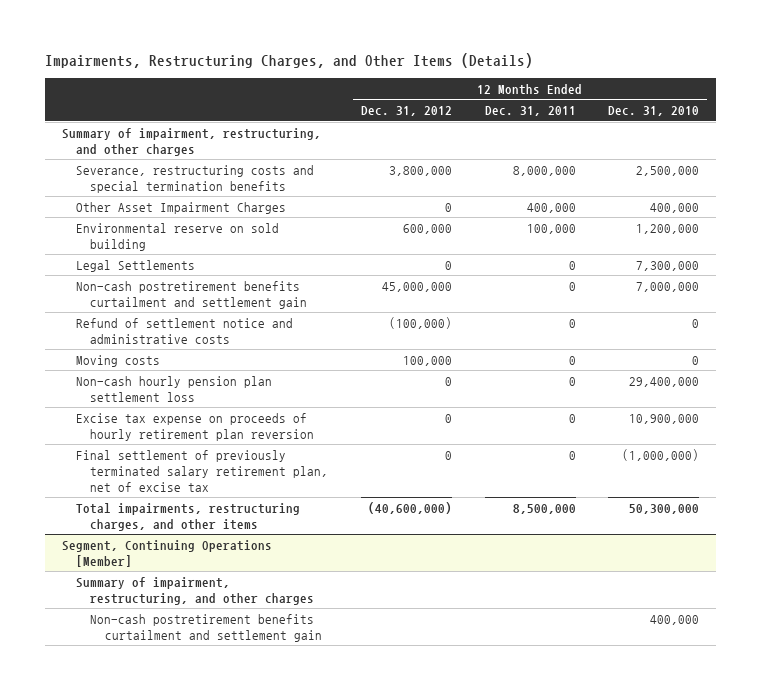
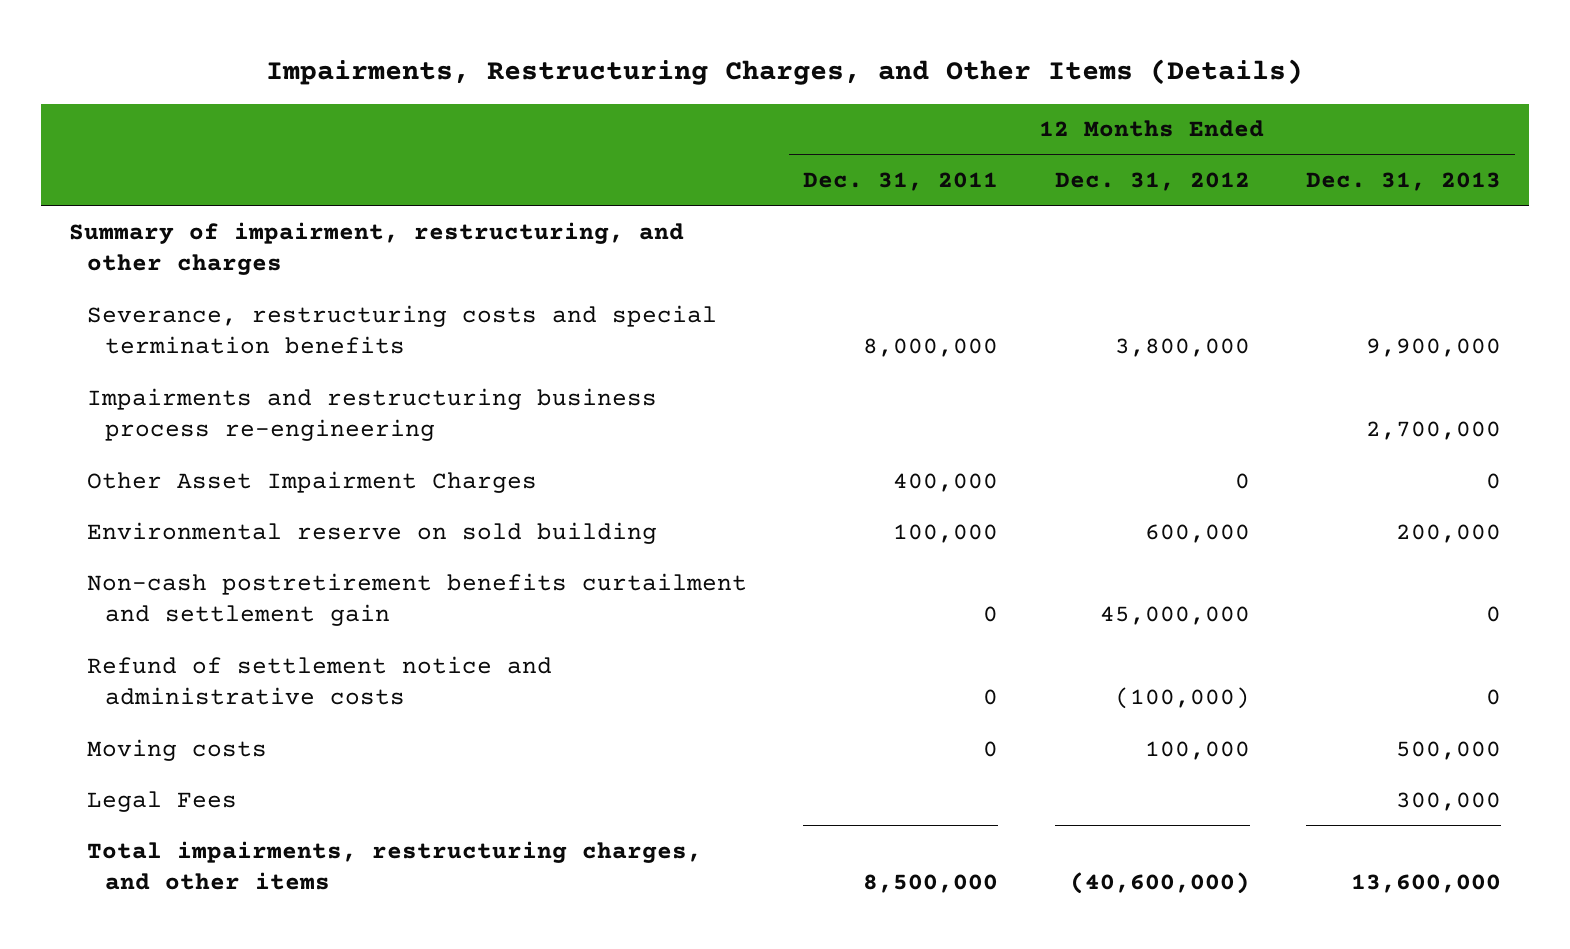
[608,106,700,117] Dec. 31, 2010 -> none
none -> [1305,172,1501,192] Dec. 31, 2013
none -> [86,387,657,442] Impairments and restructuring business process re-engineering
[76,259,196,272] Legal Settlements -> none
[76,375,273,402] Non-cash hourly pension plan settlement loss -> none
[76,412,315,441] Excise tax expense on proceeds of hourly retirement plan reversion -> none
[76,449,329,492] Final settlement of previously terminated salary retirement plan, net of excise tax -> none
none -> [86,790,237,812] Legal Fees
[61,539,272,567] Segment, Continuing Operations [Member] -> none
[76,576,315,605] Summary of impairment, restructuring, and other charges -> none
[90,613,322,642] Non-cash postretirement benefits curtailment and settlement gain -> none

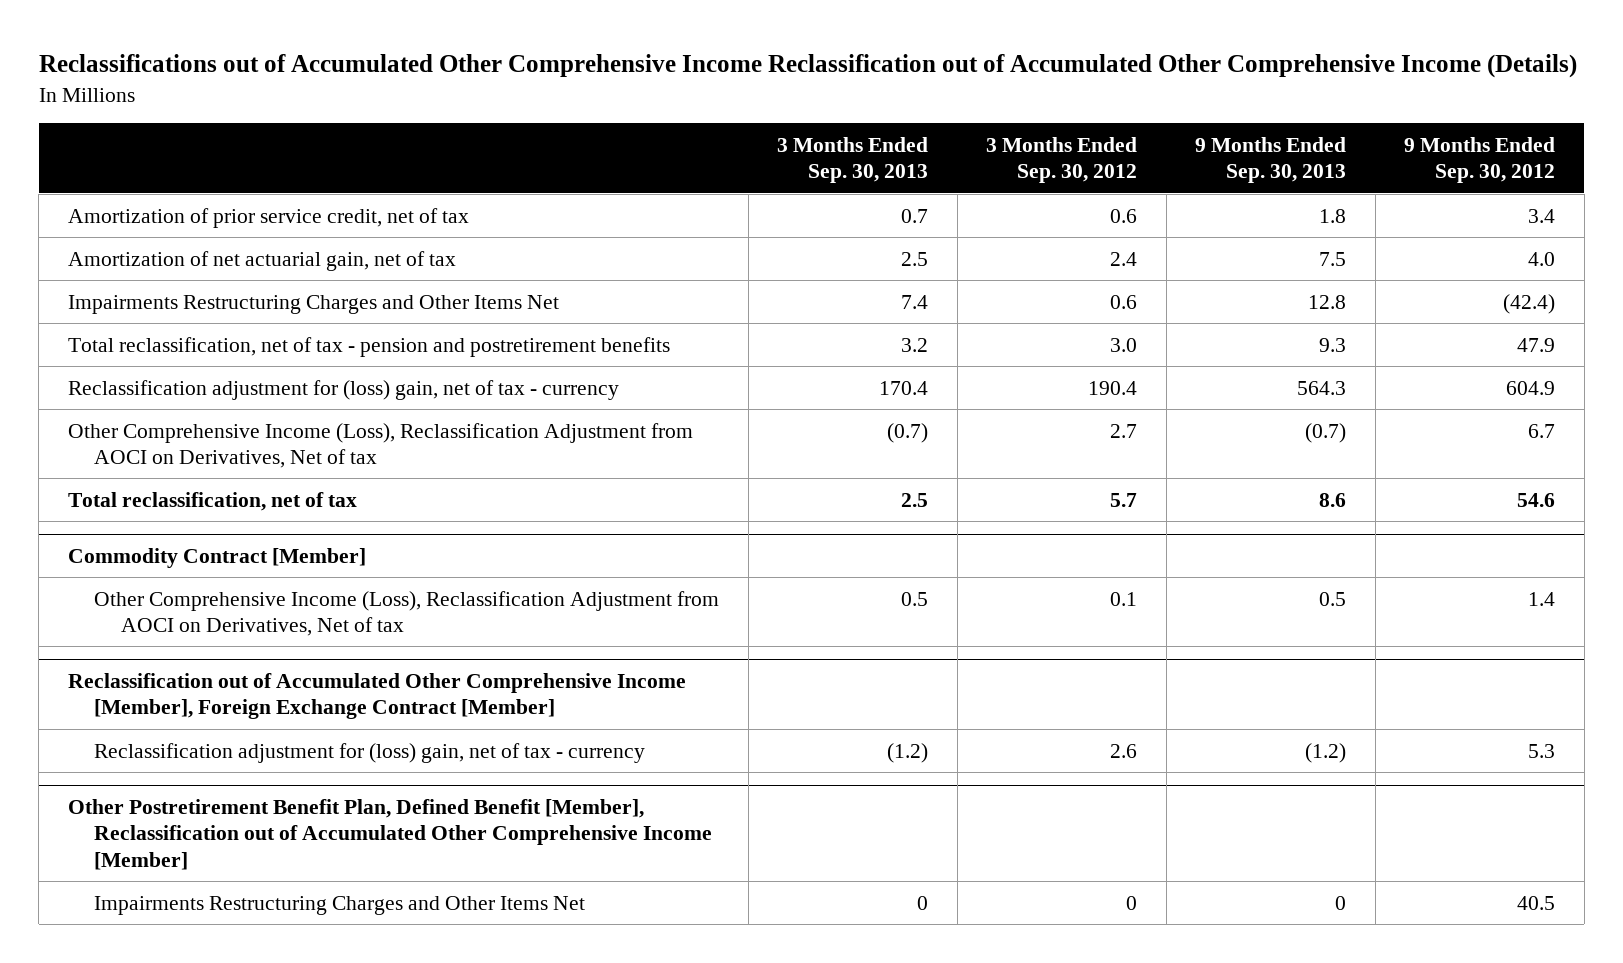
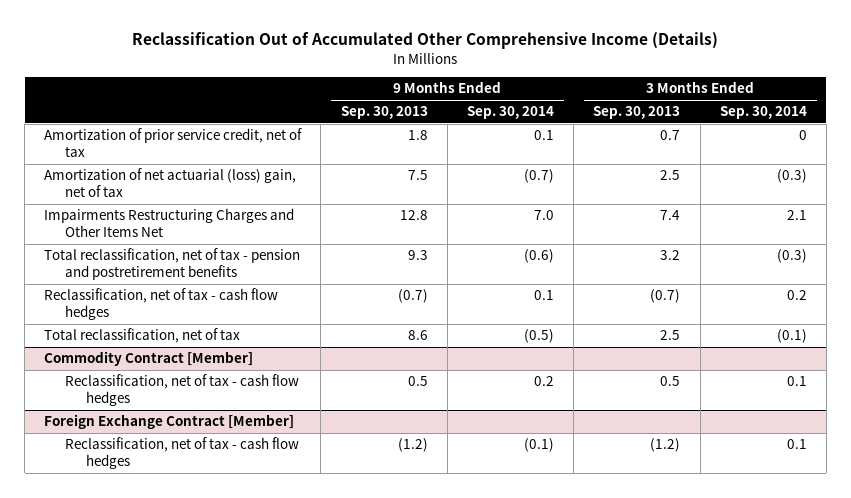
[38,54,1577,79] Reclassifications out of Accumulated Other Comprehensive Income Reclassification out of Accumulated Other Comprehensive Income (Details) -> [132,32,719,50] Reclassification Out of Accumulated Other Comprehensive Income (Details)
[986,136,1138,184] 3 Months Ended Sep. 30, 2012 -> none
[1404,136,1556,184] 9 Months Ended Sep. 30, 2012 -> none
none -> [466,106,554,120] Sep. 30, 2014
none -> [719,106,807,120] Sep. 30, 2014
[67,250,456,271] Amortization of net actuarial gain, net of tax -> [44,168,297,197] Amortization of net actuarial (loss) gain, net of tax
[67,379,619,400] Reclassification adjustment for (loss) gain, net of tax - currency -> none
[67,422,693,468] Other Comprehensive Income (Loss), Reclassification Adjustment from AOCI on Derivatives, Net of tax -> [44,288,279,320] Reclassification, net of tax - cash flow hedges
[67,672,686,720] Reclassification out of Accumulated Other Comprehensive Income [Member], Foreign Exchange Contract [Member] -> none
[67,798,713,870] Other Postretirement Benefit Plan, Defined Benefit [Member], Reclassification out of Accumulated Other Comprehensive Income [Member] -> none
[94,895,586,915] Impairments Restructuring Charges and Other Items Net -> none
[94,590,720,636] Other Comprehensive Income (Loss), Reclassification Adjustment from AOCI on Derivatives, Net of tax -> [64,374,299,406] Reclassification, net of tax - cash flow hedges
none -> [44,414,295,430] Foreign Exchange Contract [Member]
[94,742,646,763] Reclassification adjustment for (loss) gain, net of tax - currency -> [64,437,299,469] Reclassification, net of tax - cash flow hedges

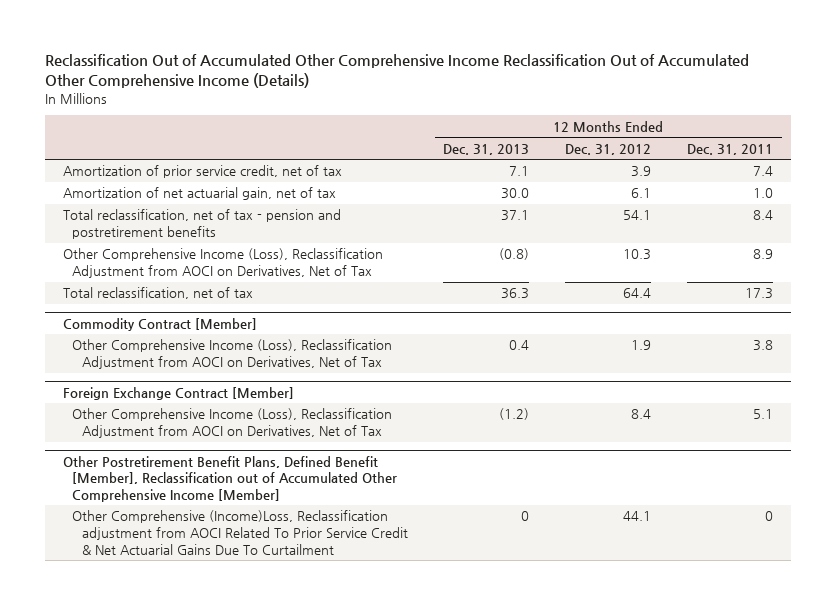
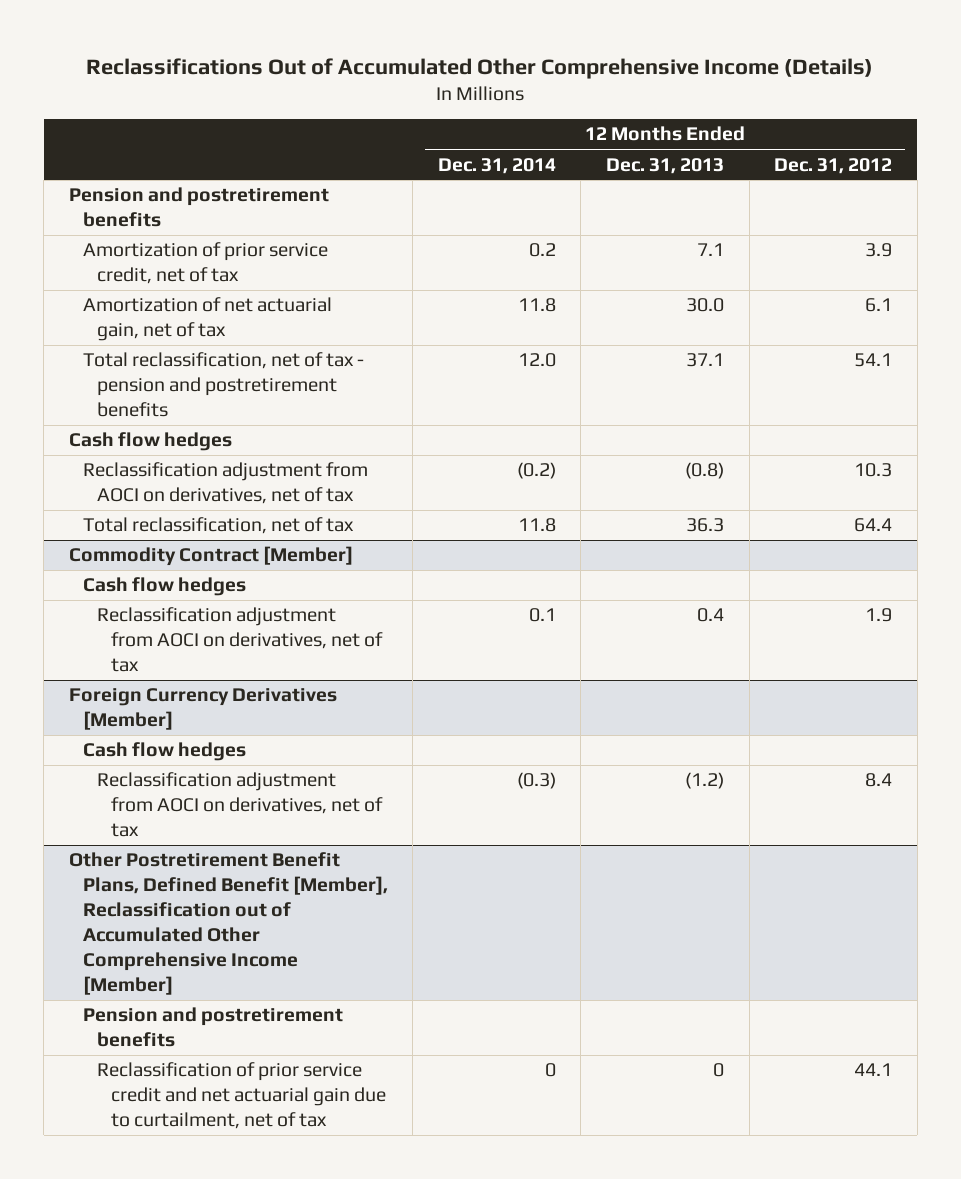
[44,54,749,89] Reclassification Out of Accumulated Other Comprehensive Income Reclassification Out of Accumulated Other Comprehensive Income (Details) -> [86,57,874,79] Reclassifications Out of Accumulated Other Comprehensive Income (Details)
[687,143,774,155] Dec. 31, 2011 -> none
none -> [437,157,556,174] Dec. 31, 2014
none -> [68,187,329,228] Pension and postretirement benefits
none -> [68,432,232,452] Cash flow hedges
[62,248,383,279] Other Comprehensive Income (Loss), Reclassification Adjustment from AOCI on Derivatives, Net of Tax -> [82,462,368,505] Reclassification adjustment from AOCI on derivatives, net of tax
[62,386,294,400] Foreign Exchange Contract [Member] -> none
none -> [82,577,246,597] Cash flow hedges
[72,339,393,370] Other Comprehensive Income (Loss), Reclassification Adjustment from AOCI on Derivatives, Net of Tax -> [96,607,383,673] Reclassification adjustment from AOCI on derivatives, net of tax
none -> [68,688,337,731] Foreign Currency Derivatives [Member]
none -> [82,742,246,762] Cash flow hedges
[72,408,393,439] Other Comprehensive Income (Loss), Reclassification Adjustment from AOCI on Derivatives, Net of Tax -> [96,772,383,838] Reclassification adjustment from AOCI on derivatives, net of tax
none -> [82,1007,343,1048] Pension and postretirement benefits
[72,510,408,555] Other Comprehensive (Income)Loss, Reclassification adjustment from AOCI Related To Prior Service Credit & Net Actuarial Gains Due To Curtailment -> [96,1062,386,1130] Reclassification of prior service credit and net actuarial gain due to curtailment, net of tax

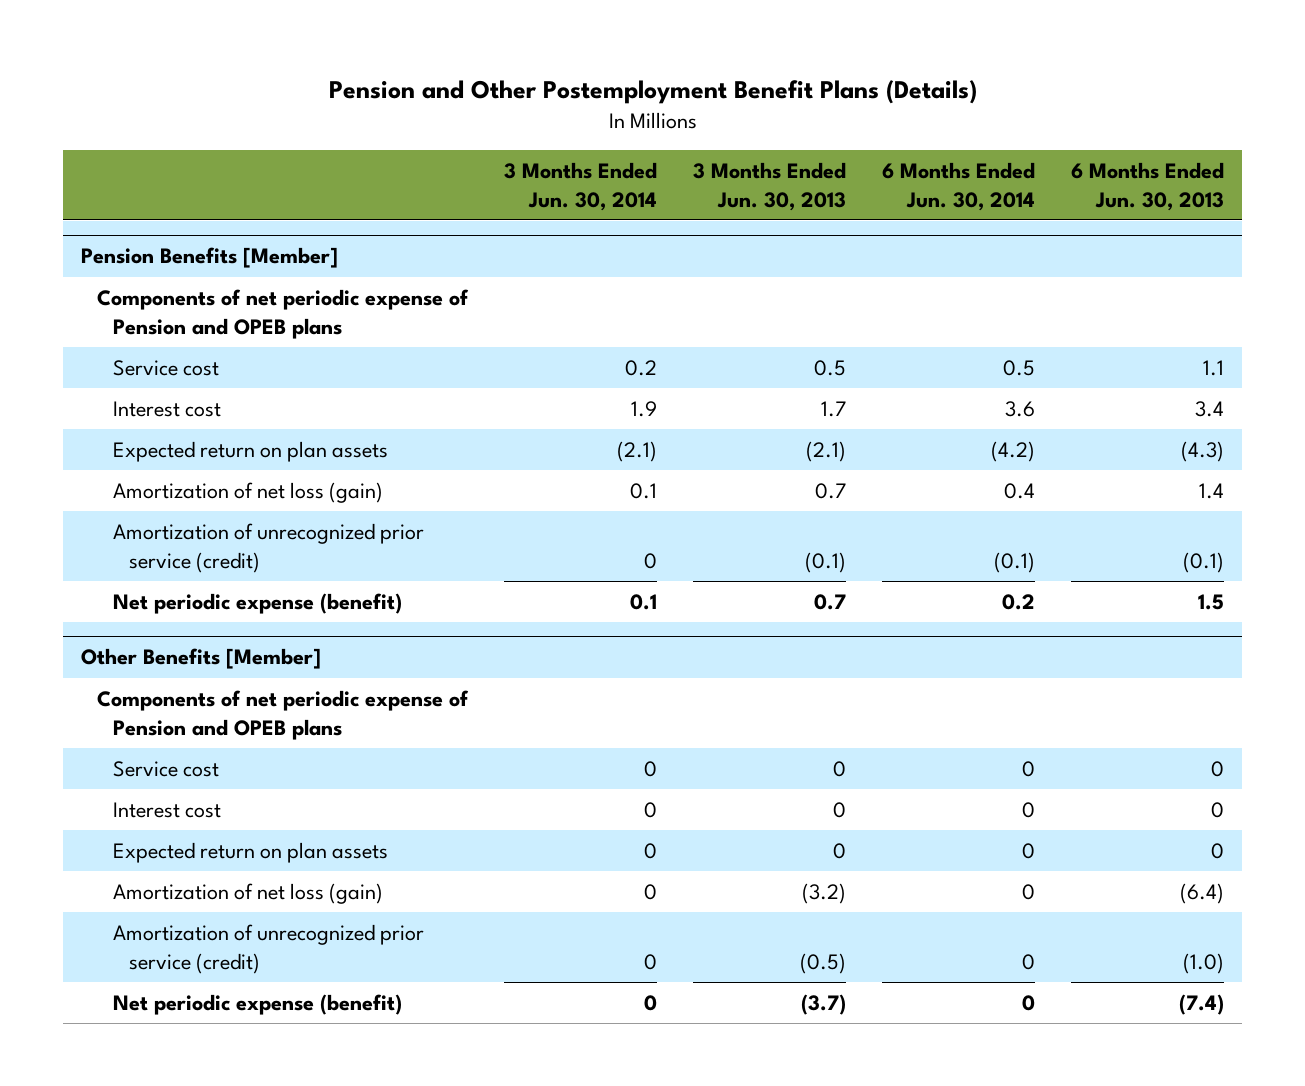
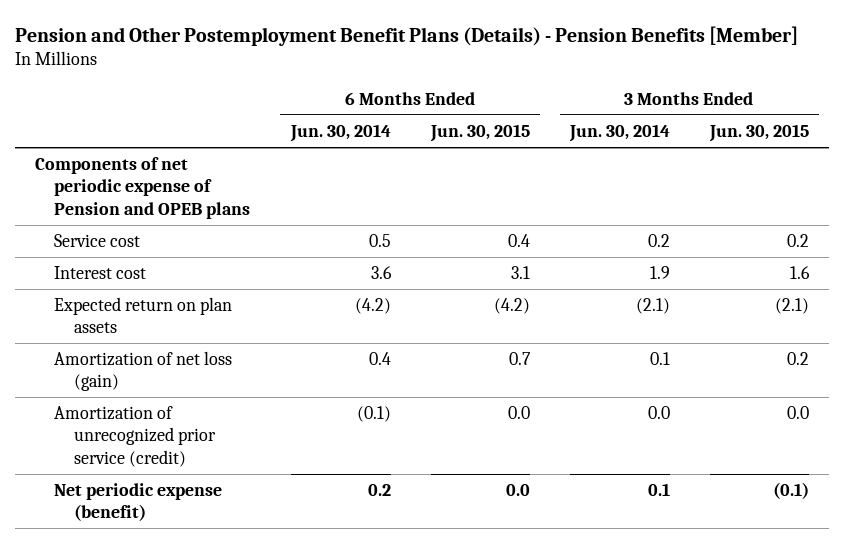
[328,79,977,104] Pension and Other Postemployment Benefit Plans (Details) -> [14,25,798,46] Pension and Other Postemployment Benefit Plans (Details) - Pension Benefits [Member]
[693,161,847,211] 3 Months Ended Jun. 30, 2013 -> none
[1070,161,1224,211] 6 Months Ended Jun. 30, 2013 -> none
none -> [429,123,530,142] Jun. 30, 2015
none -> [709,123,810,142] Jun. 30, 2015
[81,247,339,269] Pension Benefits [Member] -> none
[644,552,658,569] 0 -> [647,406,670,420] 0.0
[81,648,322,670] Other Benefits [Member] -> none
[97,689,470,740] Components of net periodic expense of Pension and OPEB plans -> none
[113,760,220,777] Service cost -> none
[113,801,222,818] Interest cost -> none
[113,841,389,863] Expected return on plan assets -> none
[113,882,384,904] Amortization of net loss (gain) -> none
[113,923,425,974] Amortization of unrecognized prior service (credit) -> none
[113,993,403,1015] Net periodic expense (benefit) -> none

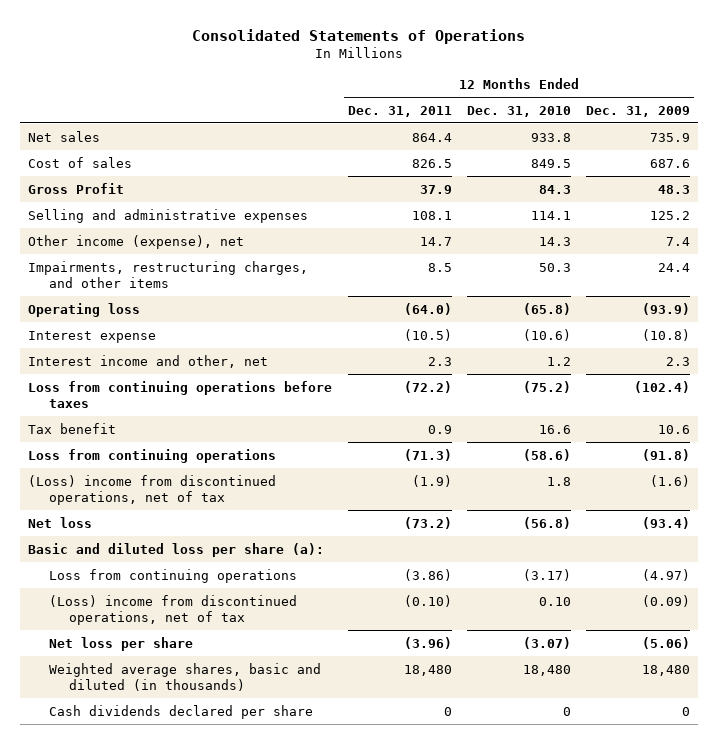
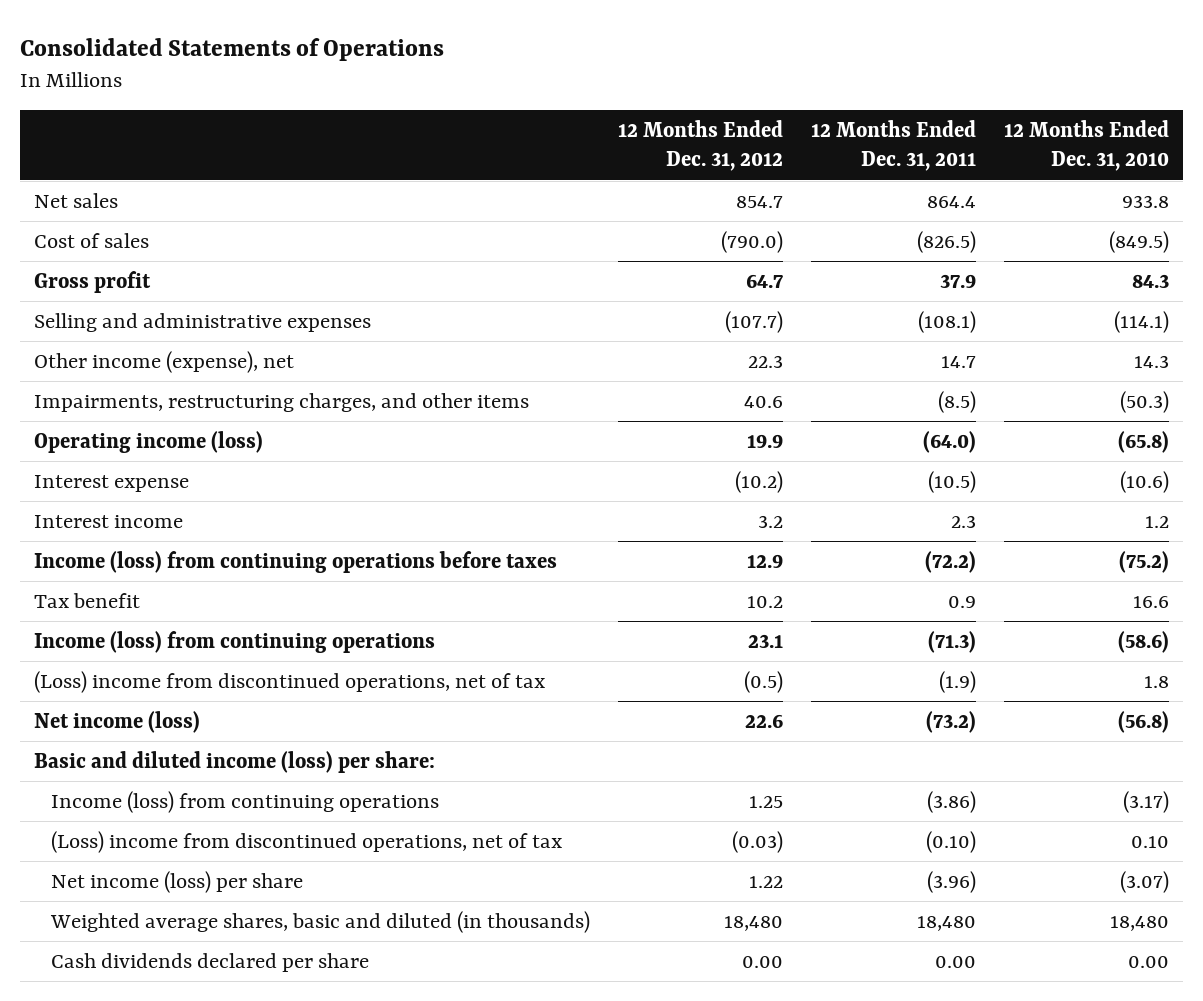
[586,105,691,117] Dec. 31, 2009 -> none
none -> [618,120,784,172] 12 Months Ended Dec. 31, 2012
[411,158,452,168] 826.5 -> [917,230,977,253] (826.5)
[531,158,572,168] 849.5 -> [1109,230,1170,253] (849.5)
[28,182,125,194] Gross Profit -> [33,270,151,293] Gross profit
[411,210,452,220] 108.1 -> [918,310,977,333] (108.1)
[531,210,572,220] 114.1 -> [1114,310,1170,333] (114.1)
[427,262,452,272] 8.5 -> [938,390,977,413] (8.5)
[539,262,572,272] 50.3 -> [1120,390,1170,413] (50.3)
[28,302,141,317] Operating loss -> [33,430,263,453] Operating income (loss)
[28,354,269,368] Interest income and other, net -> [33,514,183,528] Interest income
[28,380,333,409] Loss from continuing operations before taxes -> [33,550,557,573] Income (loss) from continuing operations before taxes
[28,448,277,463] Loss from continuing operations -> [33,630,435,653] Income (loss) from continuing operations
[28,516,93,528] Net loss -> [33,710,200,733] Net income (loss)
[28,542,325,557] Basic and diluted loss per share (a): -> [33,750,435,773] Basic and diluted income (loss) per share:
[48,568,297,583] Loss from continuing operations -> [51,790,440,813] Income (loss) from continuing operations
[48,636,193,651] Net loss per share -> [51,870,304,893] Net income (loss) per share
[443,706,452,716] 0 -> [935,955,977,968] 0.00
[563,706,572,716] 0 -> [1128,955,1170,968] 0.00

